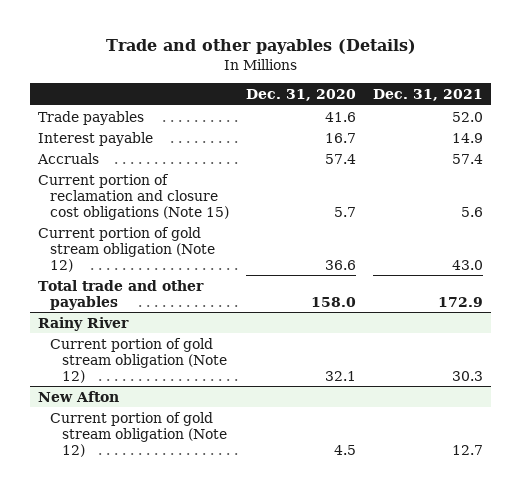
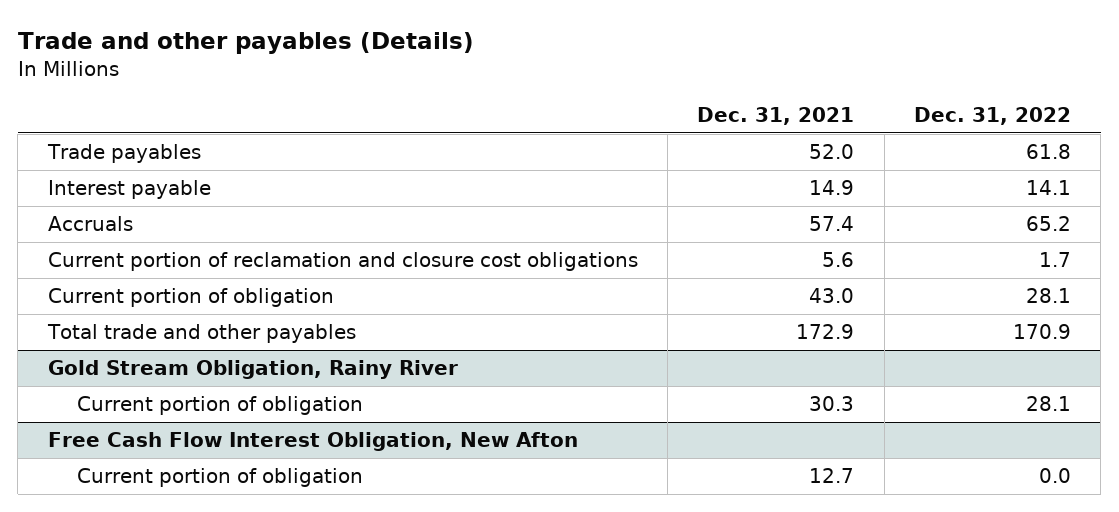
[246,88,357,101] Dec. 31, 2020 -> none
none -> [913,107,1071,126] Dec. 31, 2022
[38,173,230,220] Current portion of reclamation and closure cost obligations (Note 15) -> [47,252,638,272] Current portion of reclamation and closure cost obligations
[38,226,216,272] Current portion of gold stream obligation (Note 12) -> [47,288,334,308] Current portion of obligation
[38,316,130,331] Rainy River -> [47,360,458,380] Gold Stream Obligation, Rainy River
[50,337,228,383] Current portion of gold stream obligation (Note 12) -> [77,396,364,416] Current portion of obligation
[38,390,120,402] New Afton -> [47,432,578,452] Free Cash Flow Interest Obligation, New Afton
[50,411,228,457] Current portion of gold stream obligation (Note 12) -> [77,468,364,488] Current portion of obligation

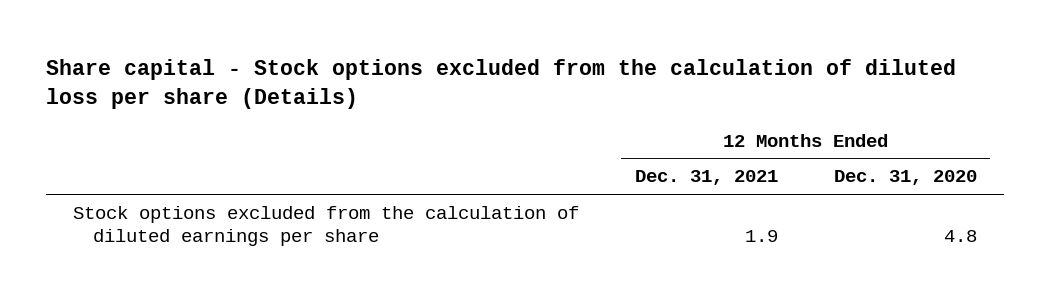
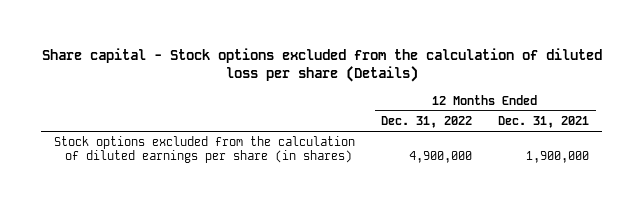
[833,170,977,186] Dec. 31, 2020 -> none
none -> [381,116,473,129] Dec. 31, 2022
[73,206,580,247] Stock options excluded from the calculation of diluted earnings per share -> [53,136,355,164] Stock options excluded from the calculation of diluted earnings per share (in shares)
[745,230,779,243] 1.9 -> [526,151,590,164] 1,900,000

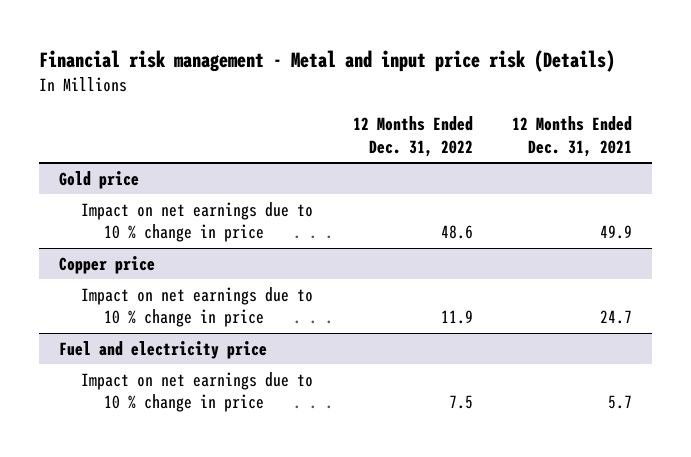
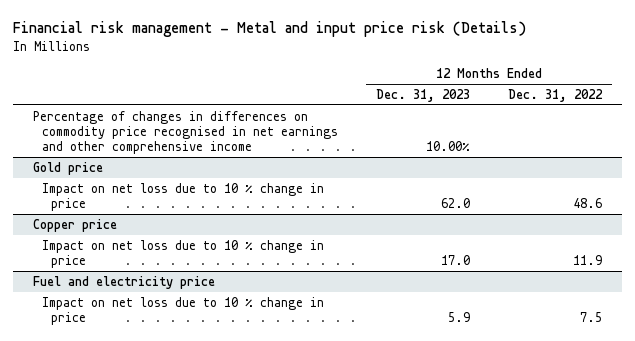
[511,116,632,157] 12 Months Ended Dec. 31, 2021 -> none
none -> [376,88,471,102] Dec. 31, 2023
none -> [32,110,338,155] Percentage of changes in differences on commodity price recognised in net earnings and other comprehensive income
[81,201,314,243] Impact on net earnings due to 10 % change in price -> [41,182,324,211] Impact on net loss due to 10 % change in price
[81,286,314,328] Impact on net earnings due to 10 % change in price -> [41,239,324,268] Impact on net loss due to 10 % change in price
[81,371,314,413] Impact on net earnings due to 10 % change in price -> [41,296,324,325] Impact on net loss due to 10 % change in price

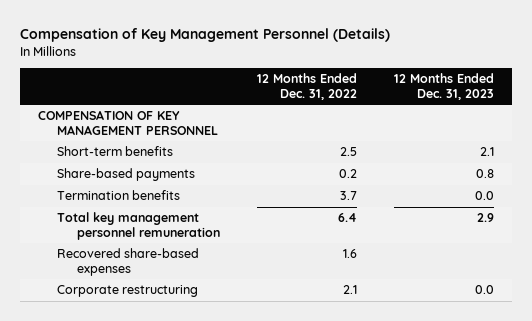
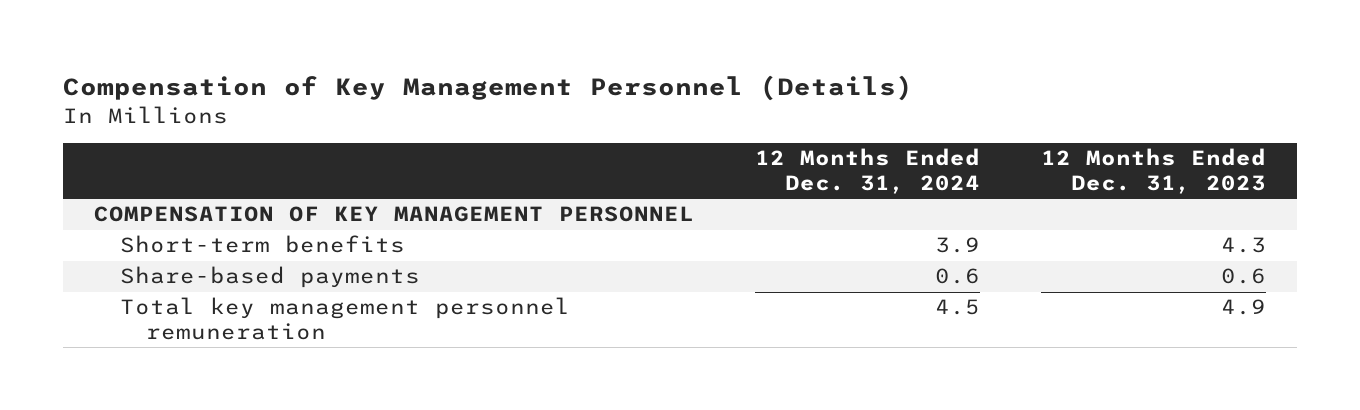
[256,73,357,100] 12 Months Ended Dec. 31, 2022 -> none
none -> [754,148,980,194] 12 Months Ended Dec. 31, 2024
[57,190,181,201] Termination benefits -> none
[57,248,200,276] Recovered share-based expenses -> none
[57,285,199,298] Corporate restructuring -> none
[479,147,494,157] 2.1 -> [1221,237,1267,254] 4.3
[475,169,494,179] 0.8 -> [1221,268,1267,285] 0.6
[476,213,494,223] 2.9 -> [1221,299,1267,316] 4.9

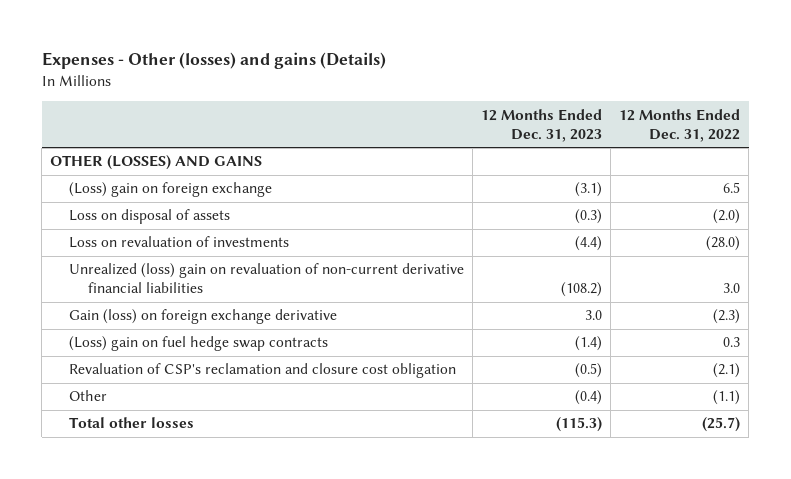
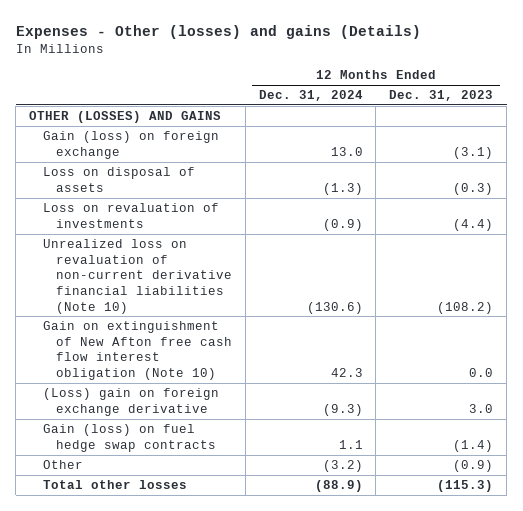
[619,108,741,142] 12 Months Ended Dec. 31, 2022 -> none
none -> [258,90,363,102] Dec. 31, 2024
[68,182,272,198] (Loss) gain on foreign exchange -> [42,131,219,159] Gain (loss) on foreign exchange
[68,363,456,379] Revaluation of CSP's reclamation and closure cost obligation -> none
[68,263,464,294] Unrealized (loss) gain on revaluation of non-current derivative financial liabilities -> [42,239,232,314] Unrealized loss on revaluation of non-current derivative financial liabilities (Note 10)
none -> [42,321,232,381] Gain on extinguishment of New Afton free cash flow interest obligation (Note 10)
[68,309,337,325] Gain (loss) on foreign exchange derivative -> [42,388,219,416] (Loss) gain on foreign exchange derivative
[68,336,328,352] (Loss) gain on fuel hedge swap contracts -> [42,424,216,452] Gain (loss) on fuel hedge swap contracts
[575,390,603,406] (0.4) -> [453,460,494,473] (0.9)

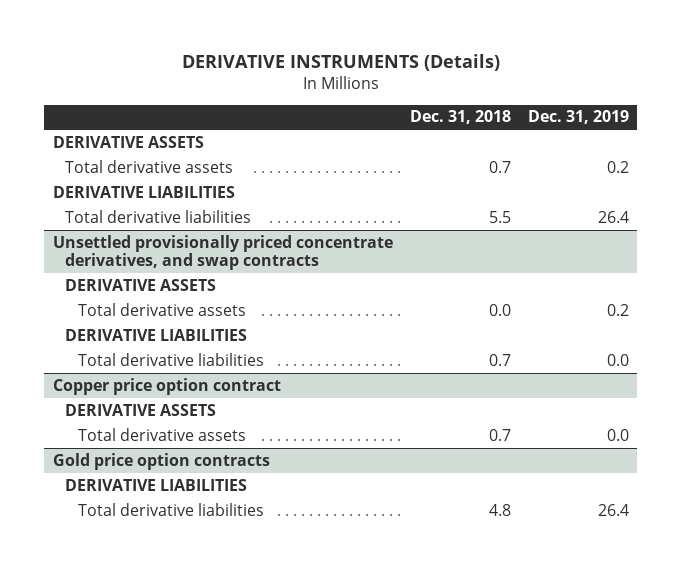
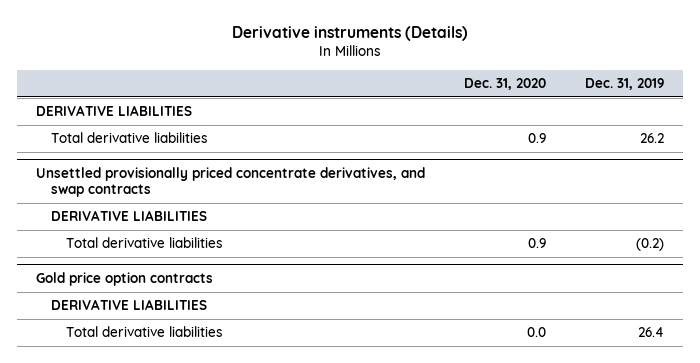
[181,54,500,72] DERIVATIVE INSTRUMENTS (Details) -> [231,25,468,41] Derivative instruments (Details)
[409,110,511,125] Dec. 31, 2018 -> none
none -> [463,78,546,91] Dec. 31, 2020
[52,135,204,148] DERIVATIVE ASSETS -> none
[65,159,234,173] Total derivative assets -> none
[597,210,629,223] 26.4 -> [639,133,664,144] 26.2
[65,278,217,291] DERIVATIVE ASSETS -> none
[78,302,247,316] Total derivative assets -> none
[52,377,281,395] Copper price option contract -> none
[65,403,217,416] DERIVATIVE ASSETS -> none
[78,427,247,441] Total derivative assets -> none
[606,353,629,366] 0.0 -> [635,238,664,252] (0.2)

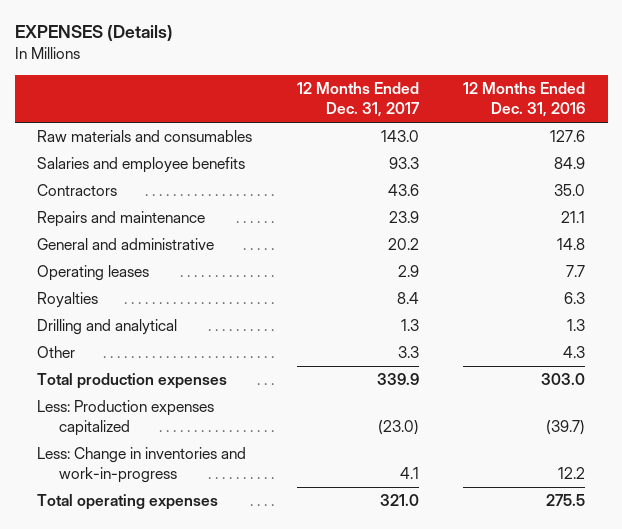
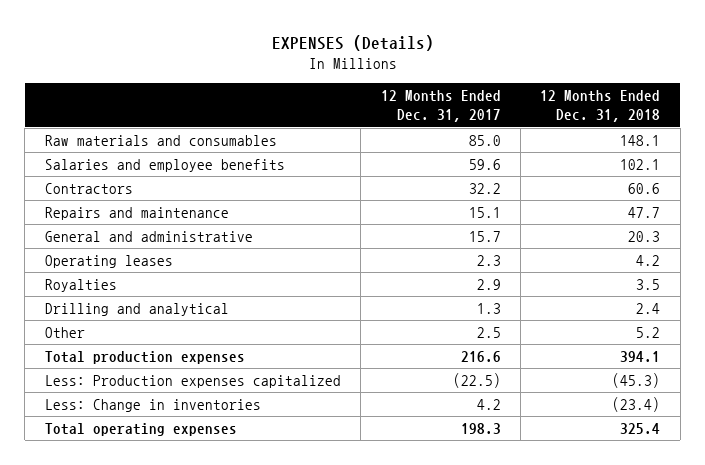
[463,81,586,117] 12 Months Ended Dec. 31, 2016 -> none
none -> [540,90,661,123] 12 Months Ended Dec. 31, 2018
[380,130,419,143] 143.0 -> [468,135,501,147] 85.0
[388,157,419,170] 93.3 -> [468,159,501,171] 59.6
[387,184,419,197] 43.6 -> [468,183,501,195] 32.2
[388,211,419,224] 23.9 -> [468,207,501,219] 15.1
[387,238,419,251] 20.2 -> [468,231,501,243] 15.7
[397,265,419,278] 2.9 -> [476,255,501,267] 2.3
[396,292,419,305] 8.4 -> [476,279,501,291] 2.9
[397,346,419,359] 3.3 -> [476,327,501,339] 2.5
[376,373,419,386] 339.9 -> [460,351,501,363] 216.6
[377,420,419,436] (23.0) -> [452,373,501,389] (22.5)
[36,447,246,484] Less: Change in inventories and work-in-progress -> [44,399,261,413] Less: Change in inventories
[399,467,419,480] 4.1 -> [476,399,501,411] 4.2
[379,494,419,507] 321.0 -> [460,423,501,435] 198.3

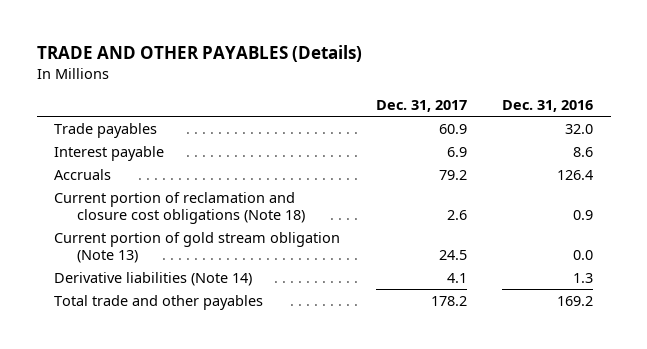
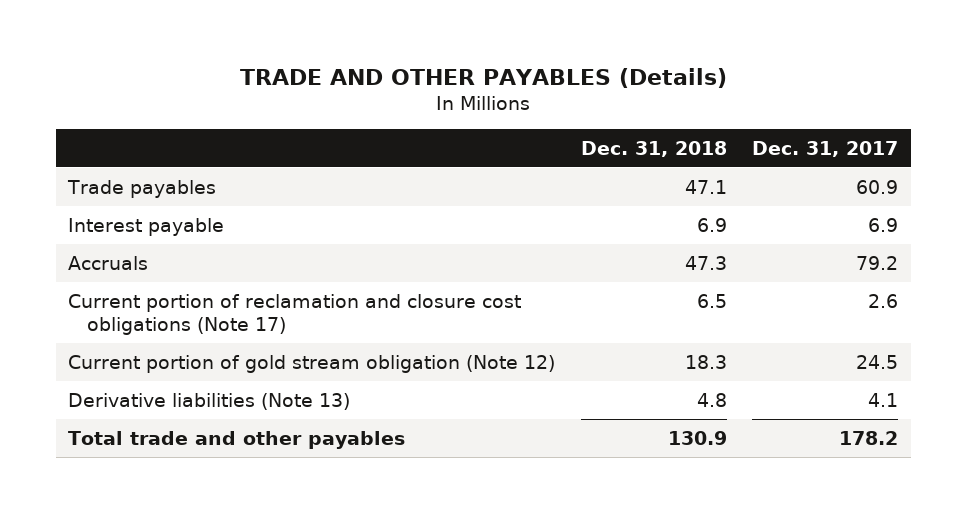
[502,100,594,113] Dec. 31, 2016 -> none
none -> [580,140,727,157] Dec. 31, 2018
[54,191,306,224] Current portion of reclamation and closure cost obligations (Note 18) -> [68,293,522,336] Current portion of reclamation and closure cost obligations (Note 17)
[54,231,341,263] Current portion of gold stream obligation (Note 13) -> [68,354,556,373] Current portion of gold stream obligation (Note 12)
[54,271,253,286] Derivative liabilities (Note 14) -> [68,392,351,410] Derivative liabilities (Note 13)

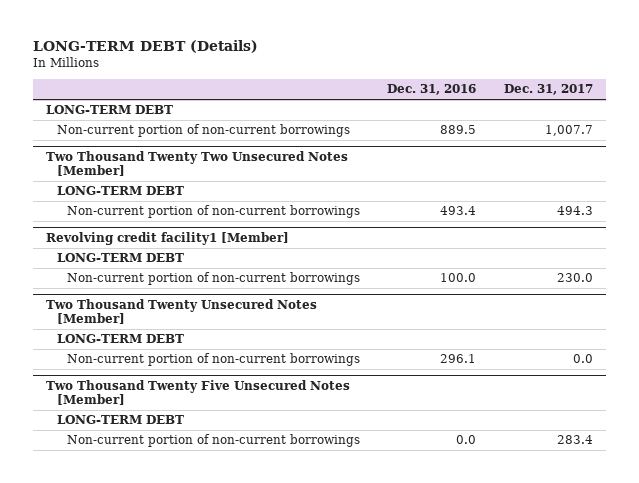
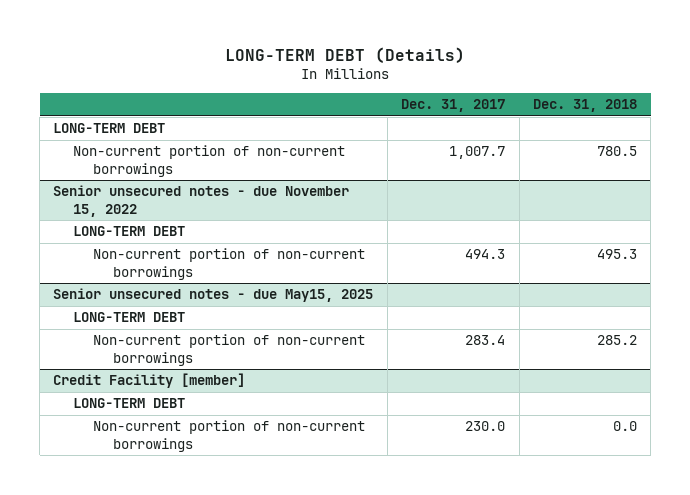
[387,84,477,96] Dec. 31, 2016 -> none
none -> [532,99,637,113] Dec. 31, 2018
[46,151,349,176] Two Thousand Twenty Two Unsecured Notes [Member] -> [53,185,350,217] Senior unsecured notes - due November 15, 2022
[46,232,290,246] Revolving credit facility1 [Member] -> none
[56,253,184,263] LONG-TERM DEBT -> none
[67,272,361,286] Non-current portion of non-current borrowings -> none
[46,299,318,324] Two Thousand Twenty Unsecured Notes [Member] -> none
[56,334,184,344] LONG-TERM DEBT -> none
[67,353,361,367] Non-current portion of non-current borrowings -> none
[46,380,351,405] Two Thousand Twenty Five Unsecured Notes [Member] -> [53,288,374,303] Senior unsecured notes - due May15, 2025
none -> [53,373,246,389] Credit Facility [member]
none -> [73,398,186,409] LONG-TERM DEBT
none -> [93,420,366,452] Non-current portion of non-current borrowings

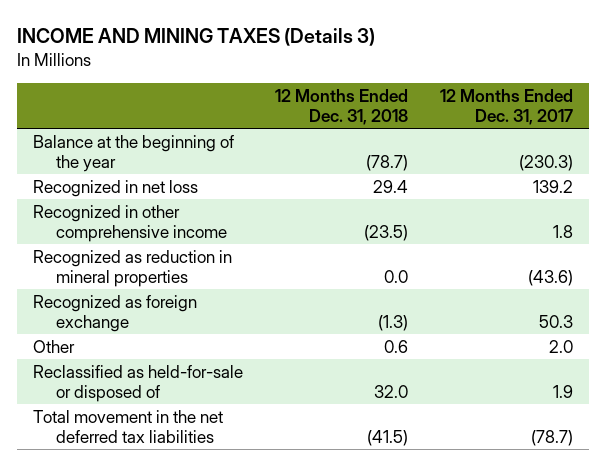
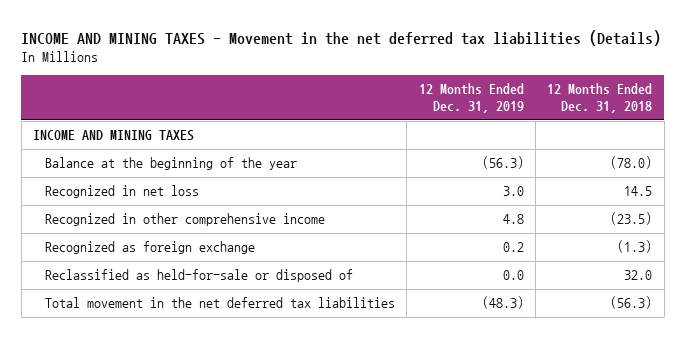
[16,28,375,47] INCOME AND MINING TAXES (Details 3) -> [21,29,662,46] INCOME AND MINING TAXES - Movement in the net deferred tax liabilities (Details)
[440,88,574,125] 12 Months Ended Dec. 31, 2017 -> none
none -> [418,82,524,114] 12 Months Ended Dec. 31, 2019
none -> [33,130,195,142] INCOME AND MINING TAXES
[366,154,409,171] (78.7) -> [610,156,653,170] (78.0)
[373,179,409,193] 29.4 -> [624,186,653,197] 14.5
[32,249,232,287] Recognized as reduction in mineral properties -> none
[32,339,75,353] Other -> none
[367,429,409,446] (41.5) -> [610,296,653,310] (56.3)

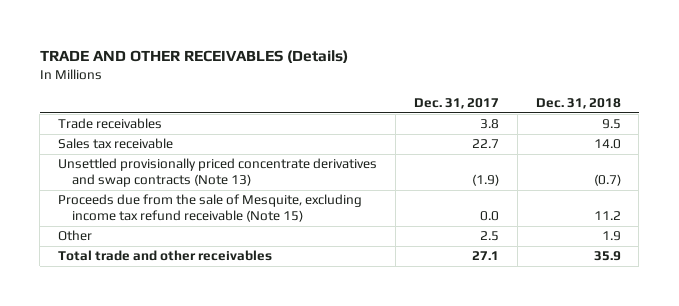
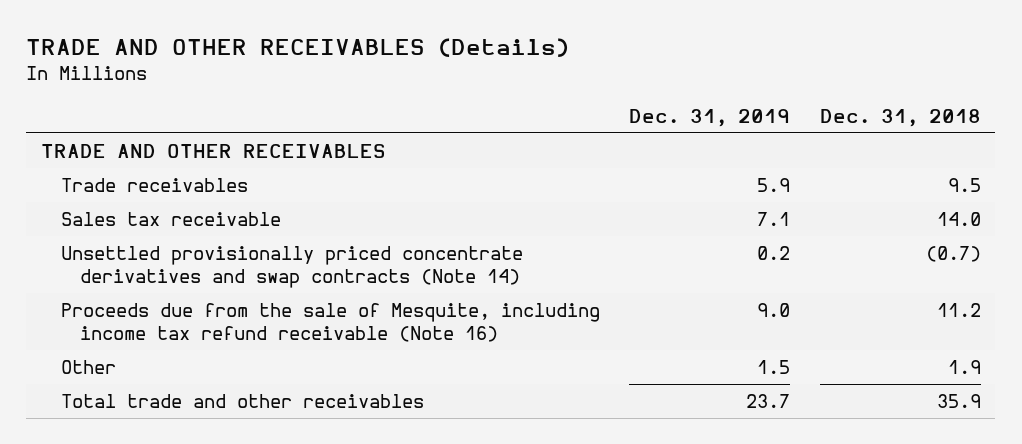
[413,98,499,110] Dec. 31, 2017 -> none
none -> [629,109,791,128] Dec. 31, 2019
none -> [41,143,387,158] TRADE AND OTHER RECEIVABLES
[58,158,378,188] Unsettled provisionally priced concentrate derivatives and swap contracts (Note 13) -> [60,245,523,288] Unsettled provisionally priced concentrate derivatives and swap contracts (Note 14)
[58,194,363,223] Proceeds due from the sale of Mesquite, excluding income tax refund receivable (Note 15) -> [60,302,600,342] Proceeds due from the sale of Mesquite, including income tax refund receivable (Note 16)

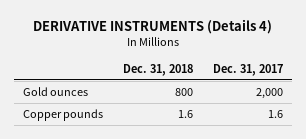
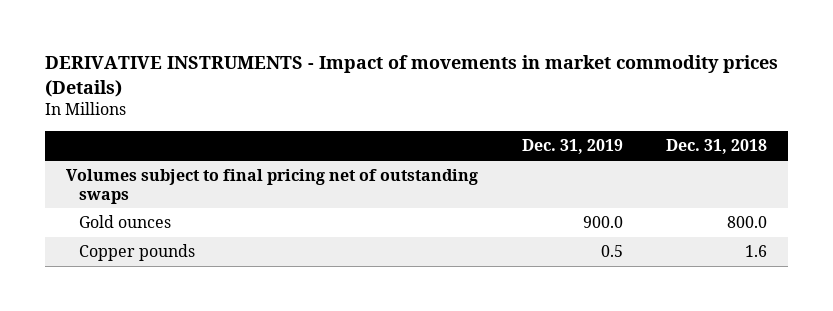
[32,18,272,34] DERIVATIVE INSTRUMENTS (Details 4) -> [44,55,778,97] DERIVATIVE INSTRUMENTS - Impact of movements in market commodity prices (Details)
[212,63,283,76] Dec. 31, 2017 -> none
none -> [521,139,623,155] Dec. 31, 2019
none -> [66,169,479,204] Volumes subject to final pricing net of outstanding swaps
[174,88,193,97] 800 -> [726,216,767,229] 800.0

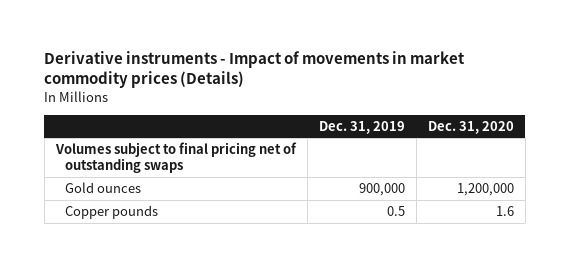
[44,55,778,97] DERIVATIVE INSTRUMENTS - Impact of movements in market commodity prices (Details) -> [44,51,466,89] Derivative instruments - Impact of movements in market commodity prices (Details)
[665,139,767,155] Dec. 31, 2018 -> none
none -> [427,120,514,134] Dec. 31, 2020
[582,216,623,229] 900.0 -> [358,183,405,197] 900,000

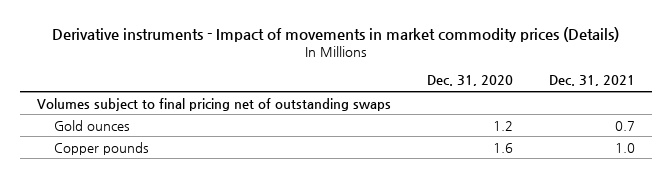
[318,120,405,134] Dec. 31, 2019 -> none
none -> [548,75,635,87] Dec. 31, 2021
[456,183,514,197] 1,200,000 -> [493,120,514,131] 1.2

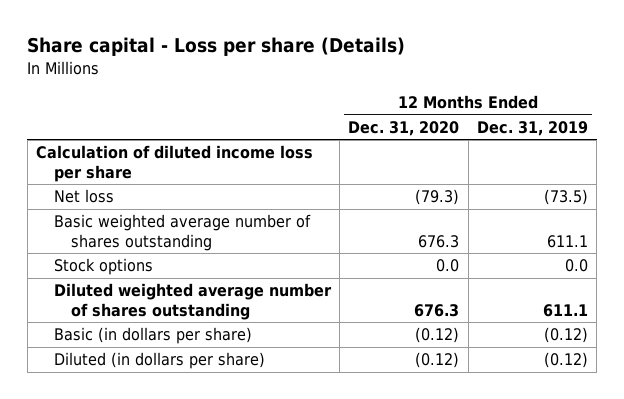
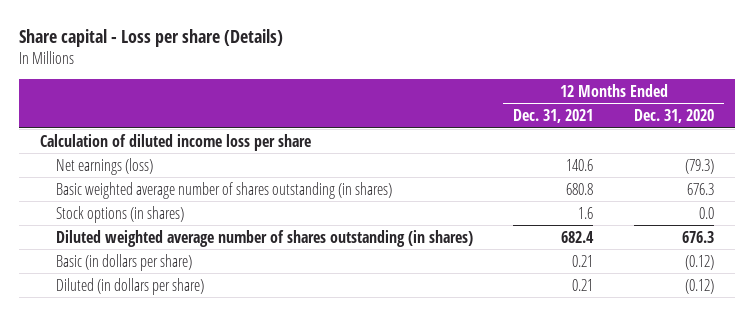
[477,120,589,136] Dec. 31, 2019 -> none
none -> [513,109,594,124] Dec. 31, 2021
[53,189,114,204] Net loss -> [55,157,153,175] Net earnings (loss)
[53,214,311,251] Basic weighted average number of shares outstanding -> [55,181,392,199] Basic weighted average number of shares outstanding (in shares)
[53,258,153,276] Stock options -> [55,205,184,223] Stock options (in shares)
[53,283,332,320] Diluted weighted average number of shares outstanding -> [55,229,473,247] Diluted weighted average number of shares outstanding (in shares)

